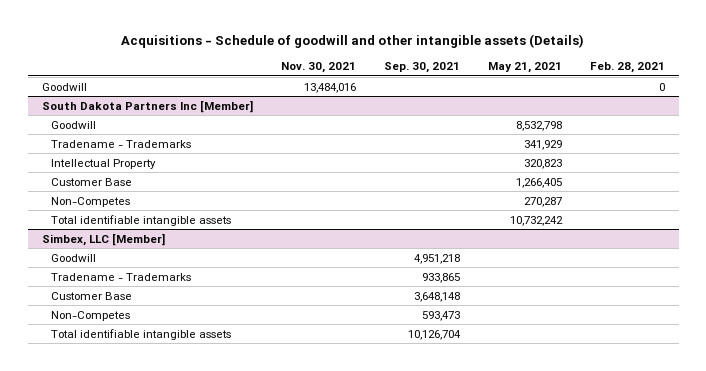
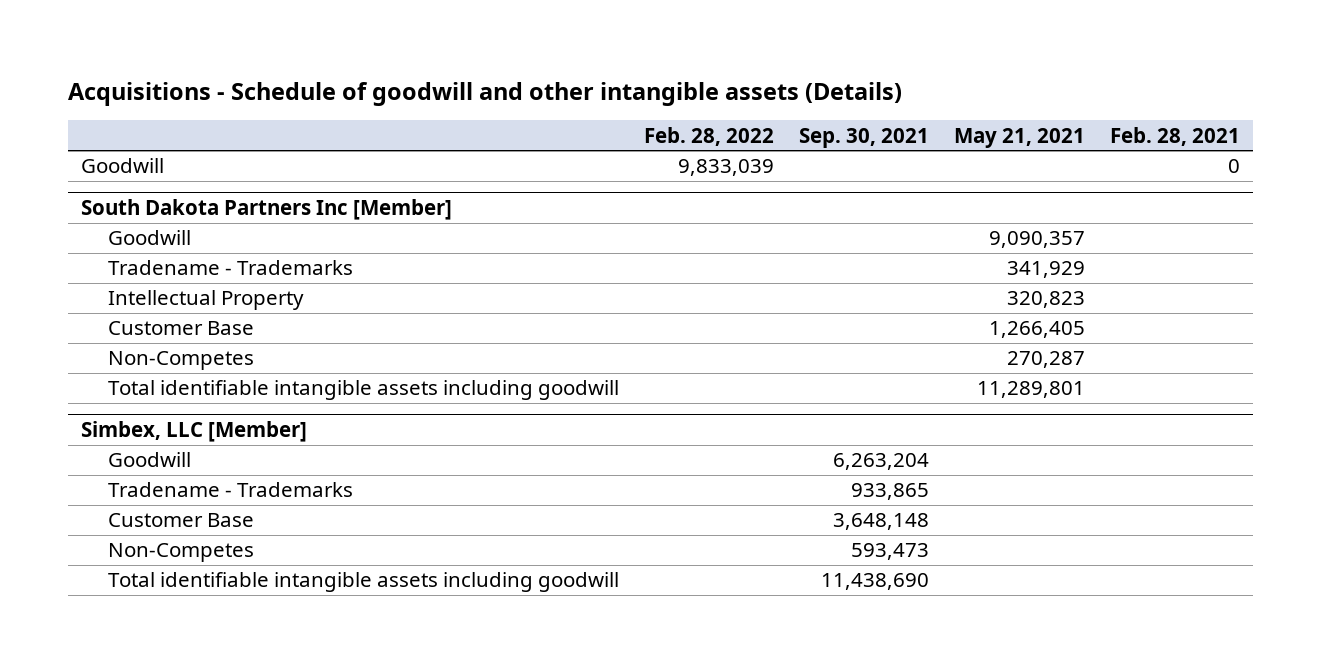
[280,62,356,74] Nov. 30, 2021 -> none
none -> [644,126,775,146] Feb. 28, 2022
[515,120,562,131] 8,532,798 -> [989,231,1086,249] 9,090,357
[50,214,231,226] Total identifiable intangible assets -> [108,380,620,401] Total identifiable intangible assets including goodwill
[509,215,563,226] 10,732,242 -> [977,381,1086,399] 11,289,801
[413,253,460,264] 4,951,218 -> [833,453,930,471] 6,263,204
[50,328,231,340] Total identifiable intangible assets -> [108,572,620,593] Total identifiable intangible assets including goodwill
[407,329,461,340] 10,126,704 -> [821,573,930,591] 11,438,690

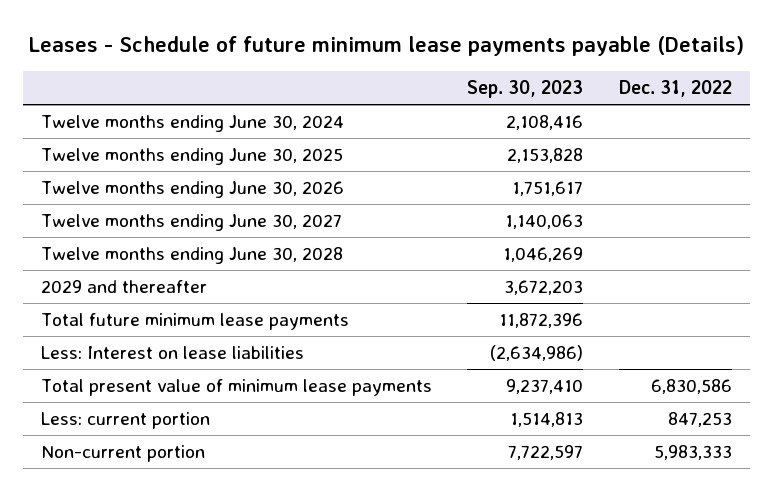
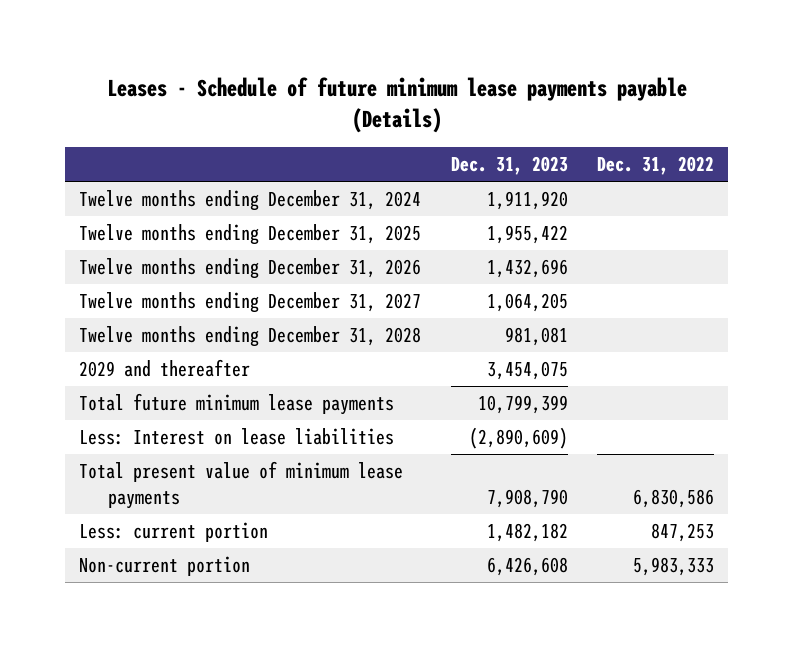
[467,80,584,99] Sep. 30, 2023 -> none
none -> [450,156,568,176] Dec. 31, 2023
[40,114,344,132] Twelve months ending June 30, 2024 -> [79,190,422,212] Twelve months ending December 31, 2024
[40,147,343,165] Twelve months ending June 30, 2025 -> [79,224,422,246] Twelve months ending December 31, 2025
[40,180,344,198] Twelve months ending June 30, 2026 -> [79,258,422,280] Twelve months ending December 31, 2026
[40,213,342,231] Twelve months ending June 30, 2027 -> [79,292,422,314] Twelve months ending December 31, 2027
[40,246,343,264] Twelve months ending June 30, 2028 -> [79,326,422,348] Twelve months ending December 31, 2028

